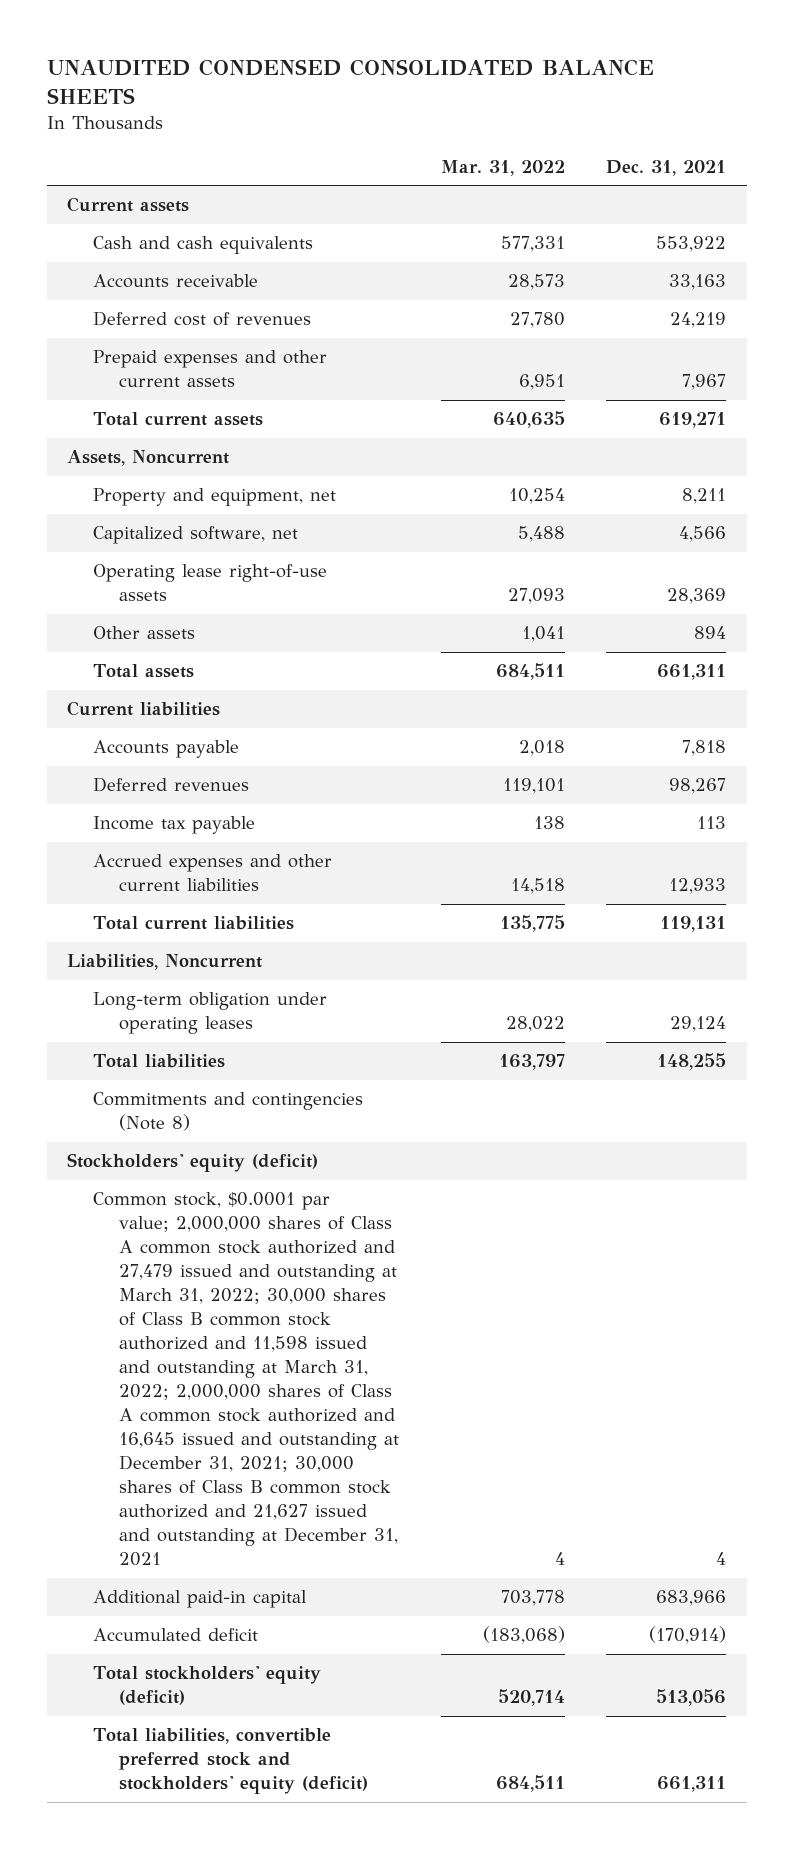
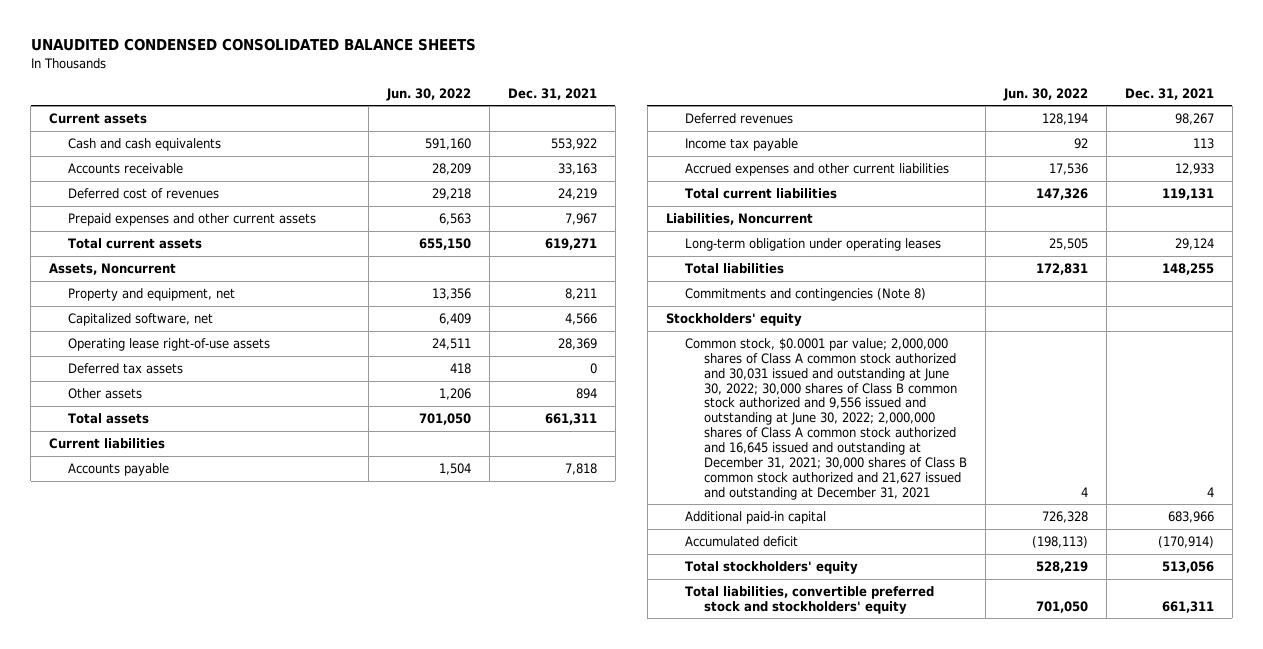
[440,159,565,176] Mar. 31, 2022 -> none
none -> [386,87,472,101] Jun. 30, 2022
none -> [68,362,184,374] Deferred tax assets
[67,1153,319,1173] Stockholders' equity (deficit) -> [665,312,802,326] Stockholders' equity
[93,1192,400,1567] Common stock, $0.0001 par value; 2,000,000 shares of Class A common stock authorized and 27,479 issued and outstanding at March 31, 2022; 30,000 shares of Class B common stock authorized and 11,598 issued and outstanding at March 31, 2022; 2,000,000 shares of Class A common stock authorized and 16,645 issued and outstanding at December 31, 2021; 30,000 shares of Class B common stock authorized and 21,627 issued and outstanding at December 31, 2021 -> [685,337,968,500] Common stock, $0.0001 par value; 2,000,000 shares of Class A common stock authorized and 30,031 issued and outstanding at June 30, 2022; 30,000 shares of Class B common stock authorized and 9,556 issued and outstanding at June 30, 2022; 2,000,000 shares of Class A common stock authorized and 16,645 issued and outstanding at December 31, 2021; 30,000 shares of Class B common stock authorized and 21,627 issued and outstanding at December 31, 2021
[93,1666,322,1706] Total stockholders' equity (deficit) -> [685,560,859,574] Total stockholders' equity
[93,1728,369,1795] Total liabilities, convertible preferred stock and stockholders' equity (deficit) -> [685,585,935,614] Total liabilities, convertible preferred stock and stockholders' equity

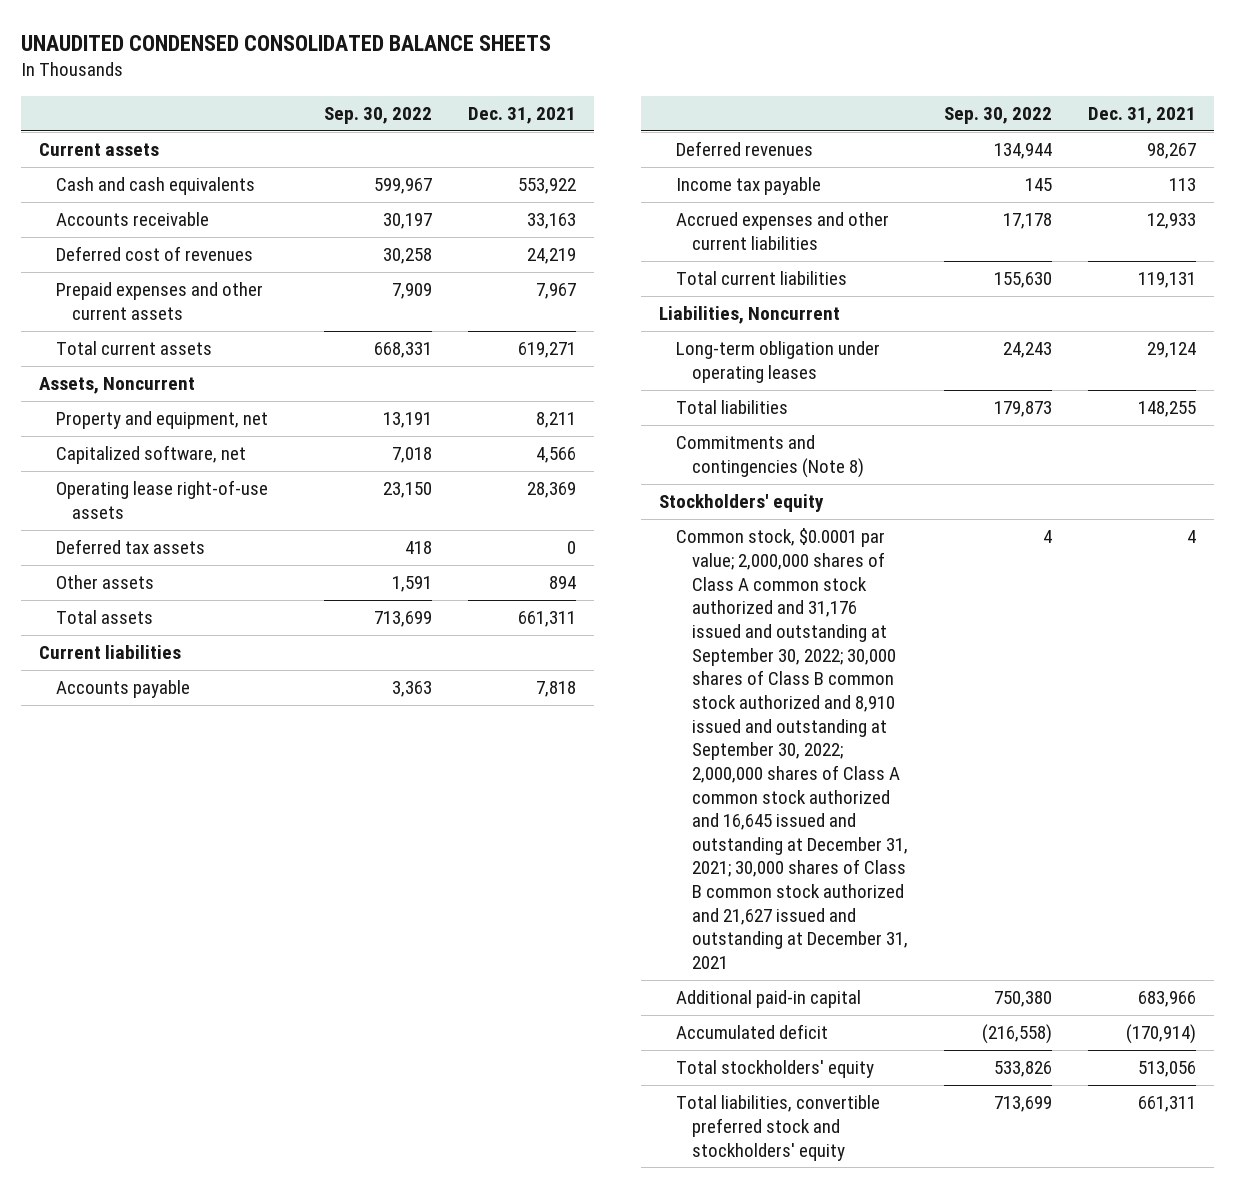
[386,87,472,101] Jun. 30, 2022 -> none
none -> [323,106,432,124] Sep. 30, 2022
[685,337,968,500] Common stock, $0.0001 par value; 2,000,000 shares of Class A common stock authorized and 30,031 issued and outstanding at June 30, 2022; 30,000 shares of Class B common stock authorized and 9,556 issued and outstanding at June 30, 2022; 2,000,000 shares of Class A common stock authorized and 16,645 issued and outstanding at December 31, 2021; 30,000 shares of Class B common stock authorized and 21,627 issued and outstanding at December 31, 2021 -> [675,528,909,970] Common stock, $0.0001 par value; 2,000,000 shares of Class A common stock authorized and 31,176 issued and outstanding at September 30, 2022; 30,000 shares of Class B common stock authorized and 8,910 issued and outstanding at September 30, 2022; 2,000,000 shares of Class A common stock authorized and 16,645 issued and outstanding at December 31, 2021; 30,000 shares of Class B common stock authorized and 21,627 issued and outstanding at December 31, 2021

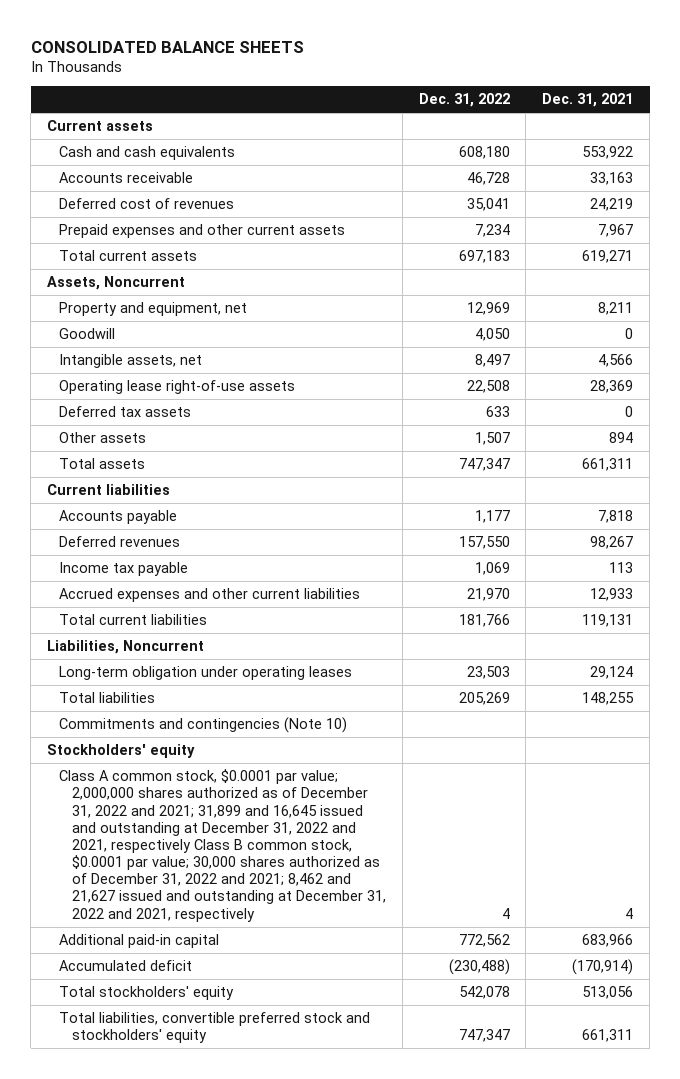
[21,34,552,51] UNAUDITED CONDENSED CONSOLIDATED BALANCE SHEETS -> [30,40,304,53] CONSOLIDATED BALANCE SHEETS
[323,106,432,124] Sep. 30, 2022 -> none
none -> [418,93,510,108] Dec. 31, 2022
none -> [59,328,116,340] Goodwill
[55,445,246,465] Capitalized software, net -> [59,354,203,369] Intangible assets, net
[675,435,865,478] Commitments and contingencies (Note 8) -> [59,717,348,734] Commitments and contingencies (Note 10)
[675,528,909,970] Common stock, $0.0001 par value; 2,000,000 shares of Class A common stock authorized and 31,176 issued and outstanding at September 30, 2022; 30,000 shares of Class B common stock authorized and 8,910 issued and outstanding at September 30, 2022; 2,000,000 shares of Class A common stock authorized and 16,645 issued and outstanding at December 31, 2021; 30,000 shares of Class B common stock authorized and 21,627 issued and outstanding at December 31, 2021 -> [59,769,386,922] Class A common stock, $0.0001 par value; 2,000,000 shares authorized as of December 31, 2022 and 2021; 31,899 and 16,645 issued and outstanding at December 31, 2022 and 2021, respectively Class B common stock, $0.0001 par value; 30,000 shares authorized as of December 31, 2022 and 2021; 8,462 and 21,627 issued and outstanding at December 31, 2022 and 2021, respectively

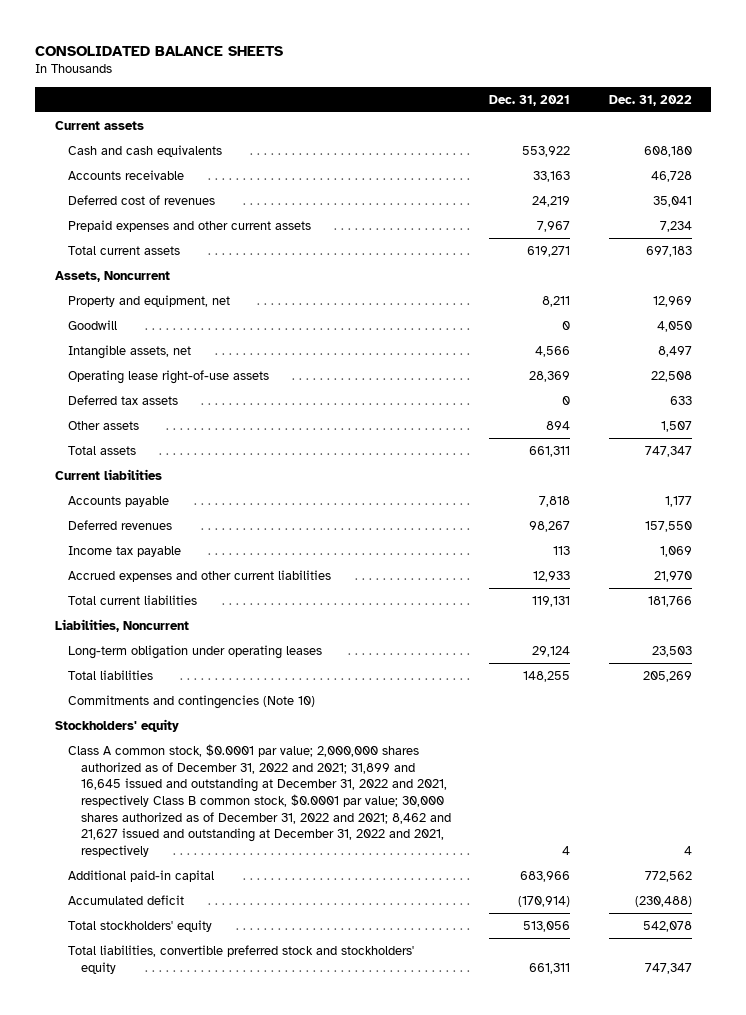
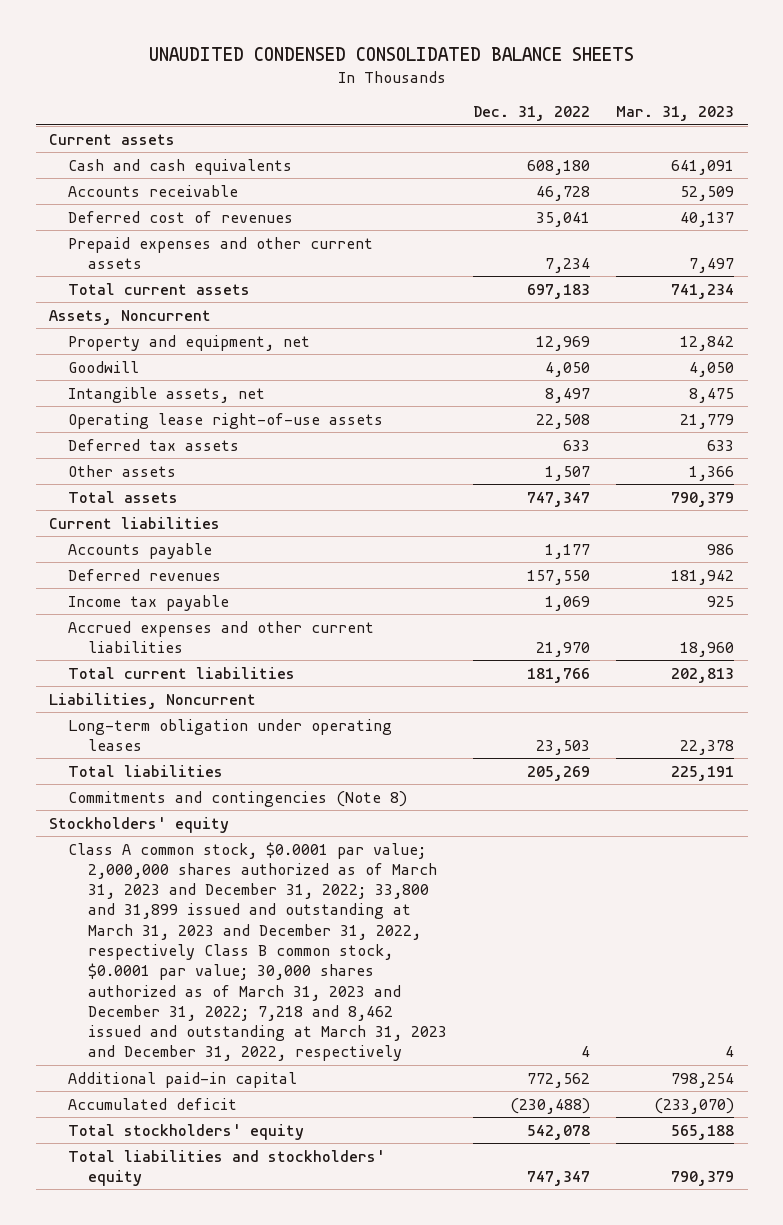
[35,45,284,56] CONSOLIDATED BALANCE SHEETS -> [148,46,634,61] UNAUDITED CONDENSED CONSOLIDATED BALANCE SHEETS
[489,94,571,106] Dec. 31, 2021 -> none
none -> [616,106,735,122] Mar. 31, 2023
[67,695,315,710] Commitments and contingencies (Note 10) -> [68,790,408,807] Commitments and contingencies (Note 8)
[67,744,452,857] Class A common stock, $0.0001 par value; 2,000,000 shares authorized as of December 31, 2022 and 2021; 31,899 and 16,645 issued and outstanding at December 31, 2022 and 2021, respectively Class B common stock, $0.0001 par value; 30,000 shares authorized as of December 31, 2022 and 2021; 8,462 and 21,627 issued and outstanding at December 31, 2022 and 2021, respectively -> [68,841,447,1062] Class A common stock, $0.0001 par value; 2,000,000 shares authorized as of March 31, 2023 and December 31, 2022; 33,800 and 31,899 issued and outstanding at March 31, 2023 and December 31, 2022, respectively Class B common stock, $0.0001 par value; 30,000 shares authorized as of March 31, 2023 and December 31, 2022; 7,218 and 8,462 issued and outstanding at March 31, 2023 and December 31, 2022, respectively
[67,945,414,974] Total liabilities, convertible preferred stock and stockholders' equity -> [68,1149,386,1186] Total liabilities and stockholders' equity

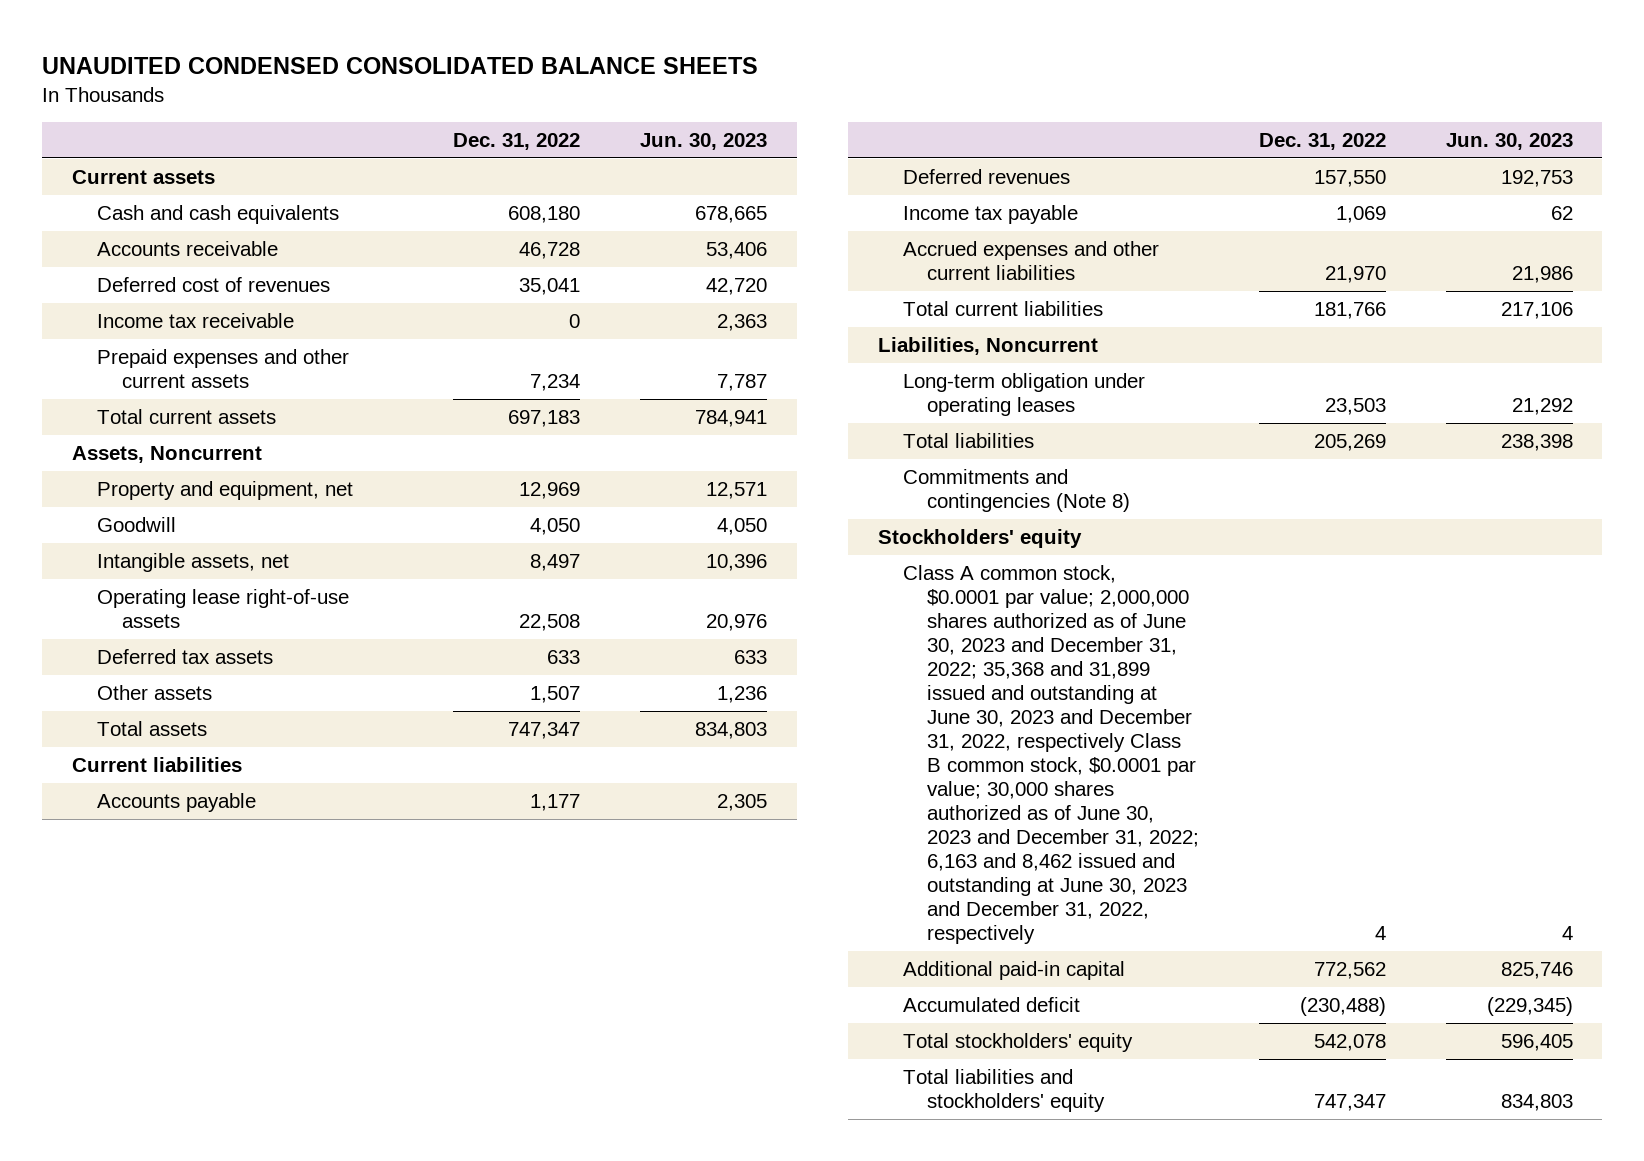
[616,106,735,122] Mar. 31, 2023 -> none
none -> [639,133,767,151] Jun. 30, 2023
none -> [96,312,294,328] Income tax receivable
[68,841,447,1062] Class A common stock, $0.0001 par value; 2,000,000 shares authorized as of March 31, 2023 and December 31, 2022; 33,800 and 31,899 issued and outstanding at March 31, 2023 and December 31, 2022, respectively Class B common stock, $0.0001 par value; 30,000 shares authorized as of March 31, 2023 and December 31, 2022; 7,218 and 8,462 issued and outstanding at March 31, 2023 and December 31, 2022, respectively -> [902,564,1200,944] Class A common stock, $0.0001 par value; 2,000,000 shares authorized as of June 30, 2023 and December 31, 2022; 35,368 and 31,899 issued and outstanding at June 30, 2023 and December 31, 2022, respectively Class B common stock, $0.0001 par value; 30,000 shares authorized as of June 30, 2023 and December 31, 2022; 6,163 and 8,462 issued and outstanding at June 30, 2023 and December 31, 2022, respectively

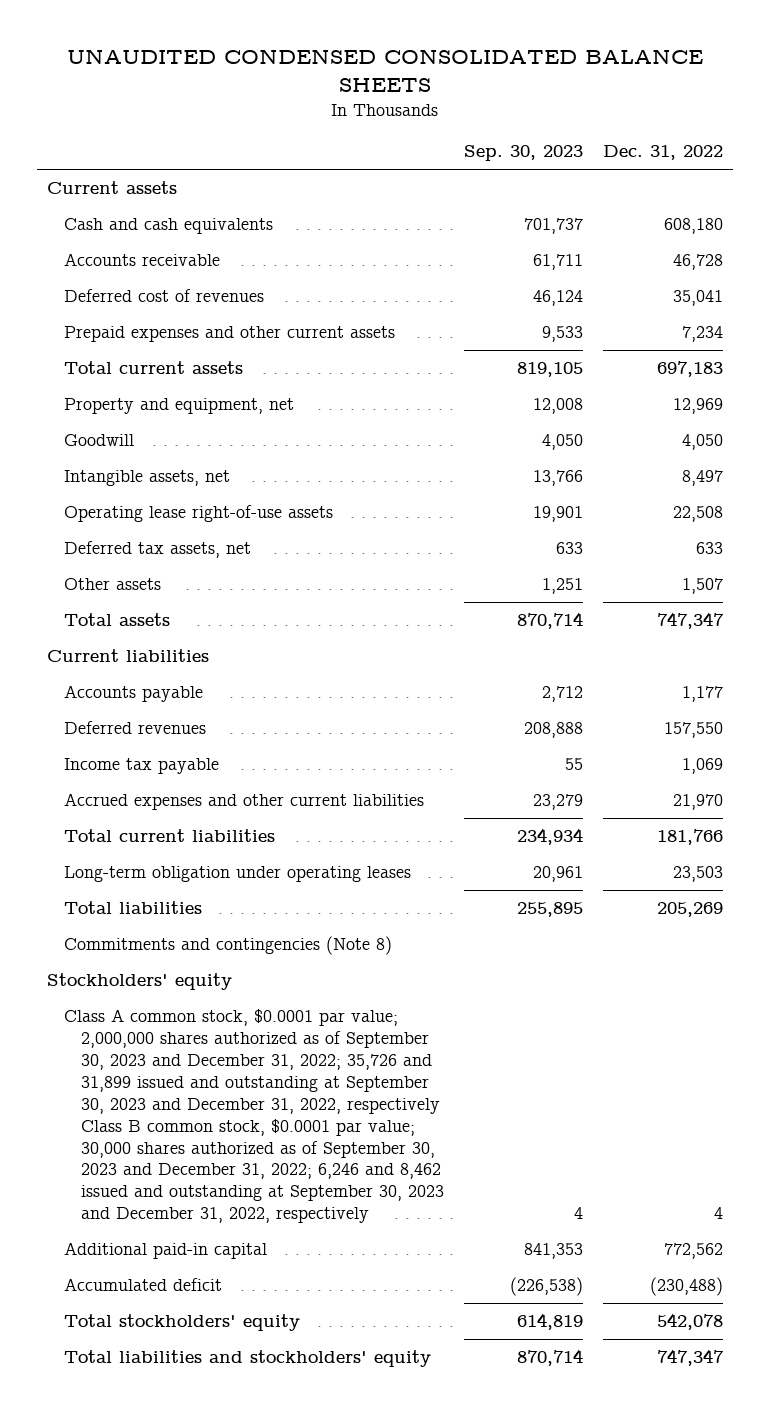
[639,133,767,151] Jun. 30, 2023 -> none
none -> [464,145,584,162] Sep. 30, 2023
[96,312,294,328] Income tax receivable -> none
[71,445,262,463] Assets, Noncurrent -> none
[96,648,273,664] Deferred tax assets -> [64,540,252,558] Deferred tax assets, net
[877,336,1098,355] Liabilities, Noncurrent -> none
[902,564,1200,944] Class A common stock, $0.0001 par value; 2,000,000 shares authorized as of June 30, 2023 and December 31, 2022; 35,368 and 31,899 issued and outstanding at June 30, 2023 and December 31, 2022, respectively Class B common stock, $0.0001 par value; 30,000 shares authorized as of June 30, 2023 and December 31, 2022; 6,163 and 8,462 issued and outstanding at June 30, 2023 and December 31, 2022, respectively -> [64,1008,445,1224] Class A common stock, $0.0001 par value; 2,000,000 shares authorized as of September 30, 2023 and December 31, 2022; 35,726 and 31,899 issued and outstanding at September 30, 2023 and December 31, 2022, respectively Class B common stock, $0.0001 par value; 30,000 shares authorized as of September 30, 2023 and December 31, 2022; 6,246 and 8,462 issued and outstanding at September 30, 2023 and December 31, 2022, respectively

